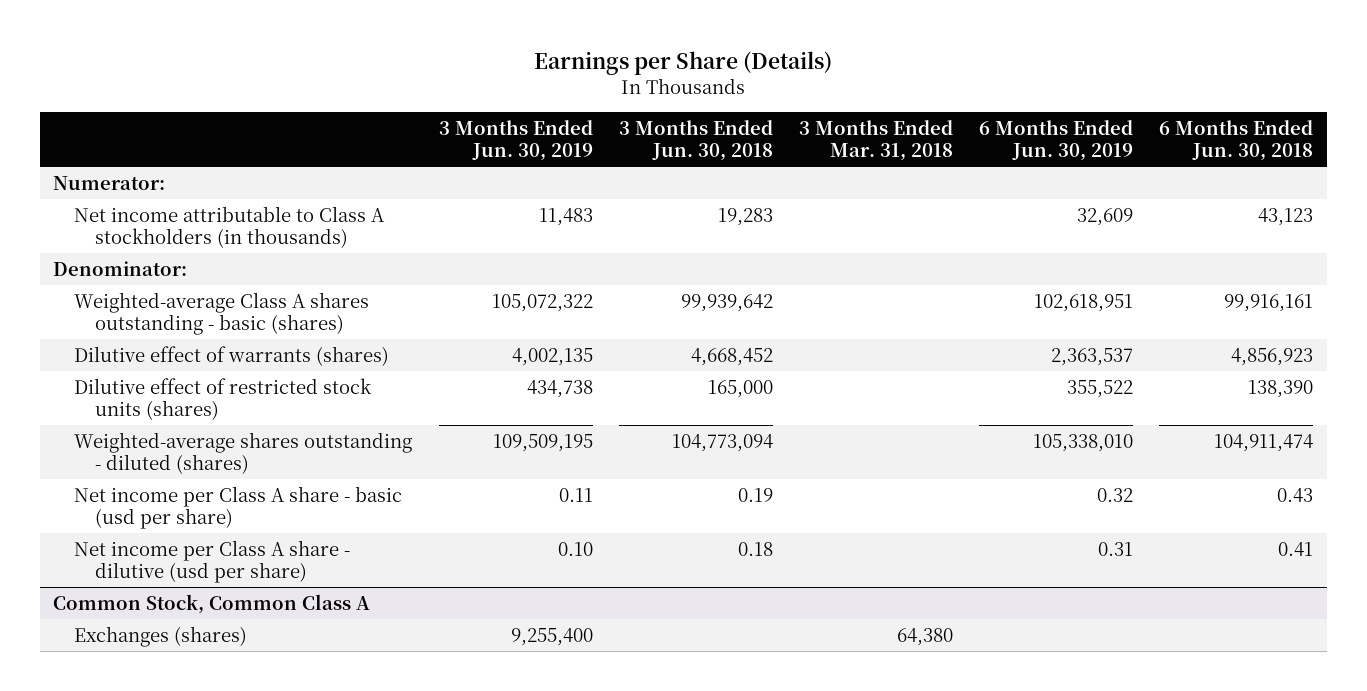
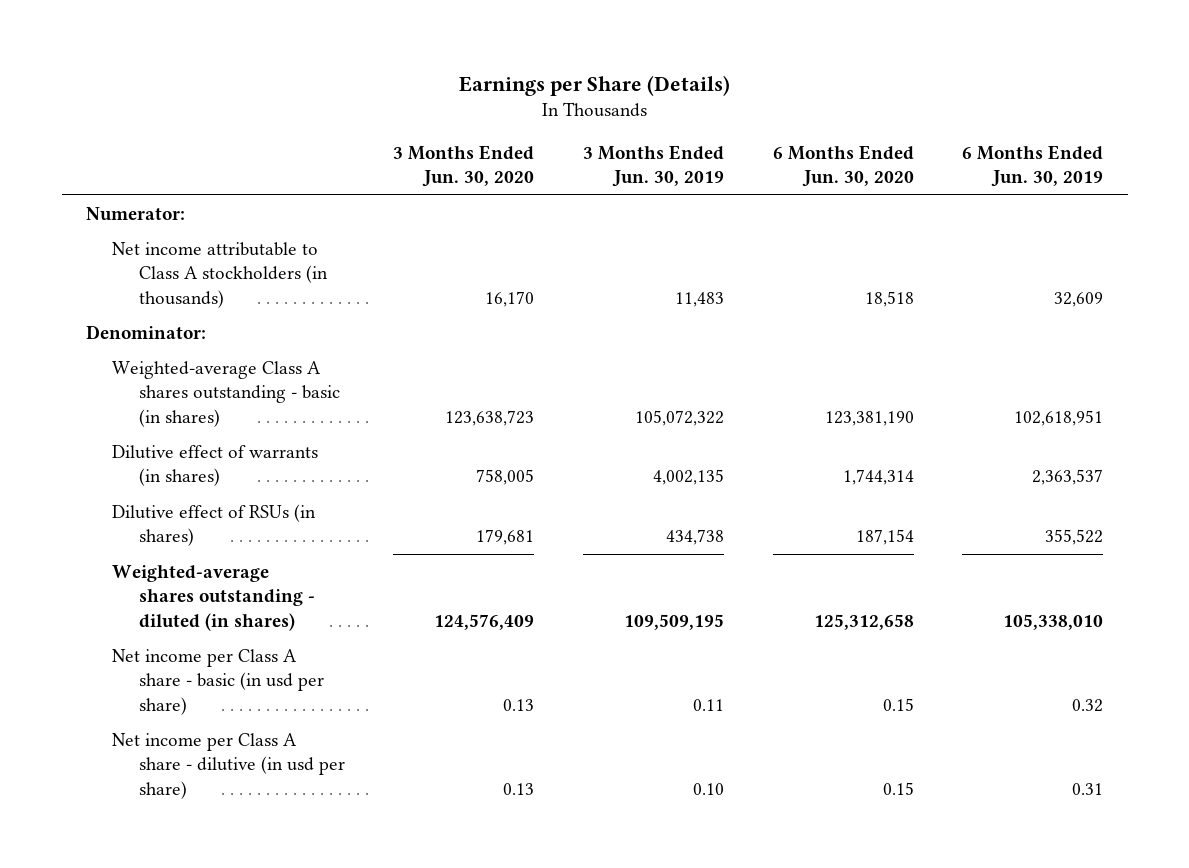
[618,119,773,161] 3 Months Ended Jun. 30, 2018 -> none
[798,119,953,161] 3 Months Ended Mar. 31, 2018 -> none
[1159,119,1314,161] 6 Months Ended Jun. 30, 2018 -> none
none -> [393,144,535,188] 3 Months Ended Jun. 30, 2020
none -> [772,144,914,188] 6 Months Ended Jun. 30, 2020
[53,593,371,614] Common Stock, Common Class A -> none
[74,625,248,647] Exchanges (shares) -> none
[74,291,370,335] Weighted-average Class A shares outstanding - basic (shares) -> [112,360,340,427] Weighted-average Class A shares outstanding - basic (in shares)
[74,345,390,366] Dilutive effect of warrants (shares) -> [112,444,319,487] Dilutive effect of warrants (in shares)
[74,377,373,420] Dilutive effect of restricted stock units (shares) -> [112,503,317,547] Dilutive effect of RSUs (in shares)
[74,431,413,474] Weighted-average shares outstanding - diluted (shares) -> [112,564,315,631] Weighted-average shares outstanding - diluted (in shares)
[74,485,403,529] Net income per Class A share - basic (usd per share) -> [112,648,324,715] Net income per Class A share - basic (in usd per share)
[74,539,351,583] Net income per Class A share - dilutive (usd per share) -> [112,732,345,799] Net income per Class A share - dilutive (in usd per share)

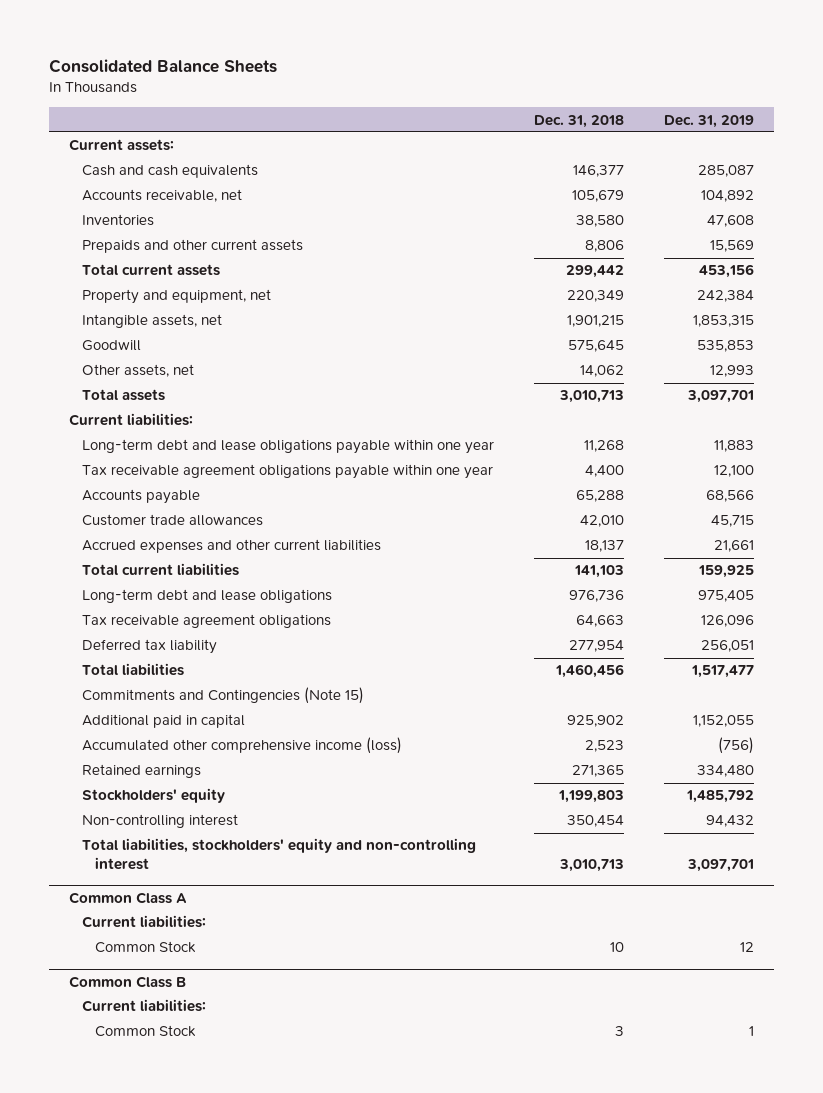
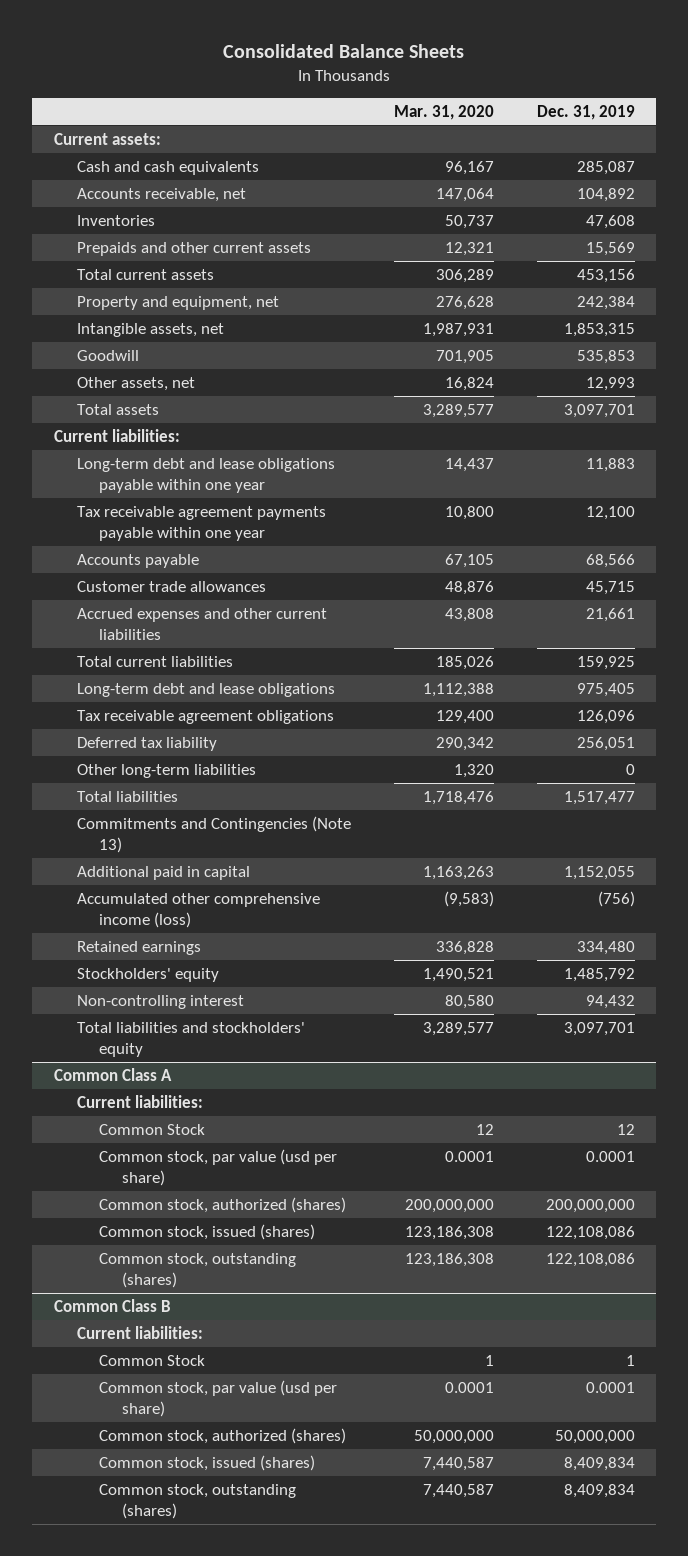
[534,114,625,128] Dec. 31, 2018 -> none
none -> [393,104,494,120] Mar. 31, 2020
[82,464,494,480] Tax receivable agreement obligations payable within one year -> [76,505,326,542] Tax receivable agreement payments payable within one year
none -> [76,763,256,778] Other long-term liabilities
[82,687,365,705] Commitments and Contingencies (Note 15) -> [76,815,351,854] Commitments and Contingencies (Note 13)
[82,838,477,870] Total liabilities, stockholders' equity and non-controlling interest -> [76,1021,305,1058] Total liabilities and stockholders' equity
none -> [99,1148,338,1187] Common stock, par value (usd per share)
none -> [99,1196,347,1213] Common stock, authorized (shares)
none -> [99,1223,316,1240] Common stock, issued (shares)
none -> [99,1252,297,1289] Common stock, outstanding (shares)
none -> [99,1379,338,1418] Common stock, par value (usd per share)
none -> [99,1427,347,1444] Common stock, authorized (shares)
none -> [99,1454,316,1471] Common stock, issued (shares)
none -> [99,1483,297,1520] Common stock, outstanding (shares)

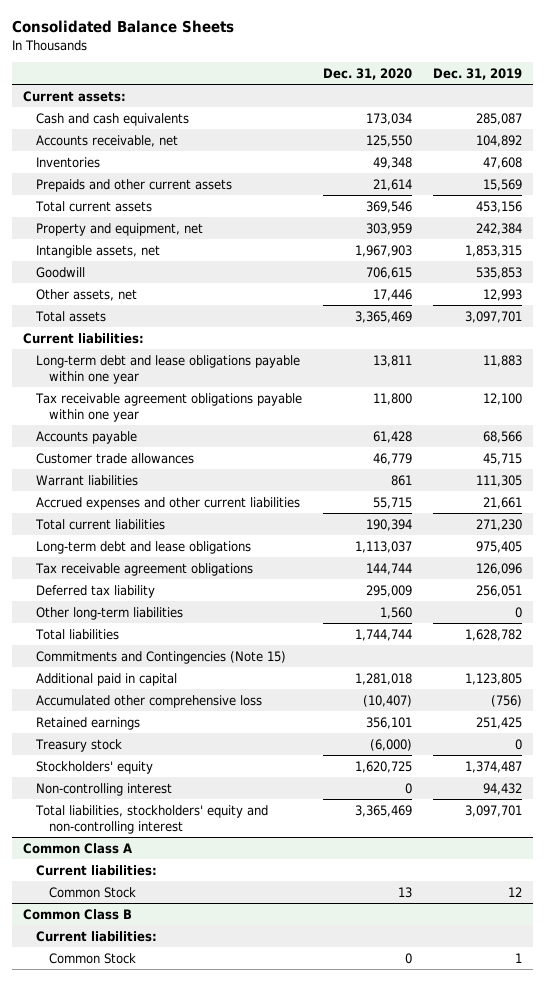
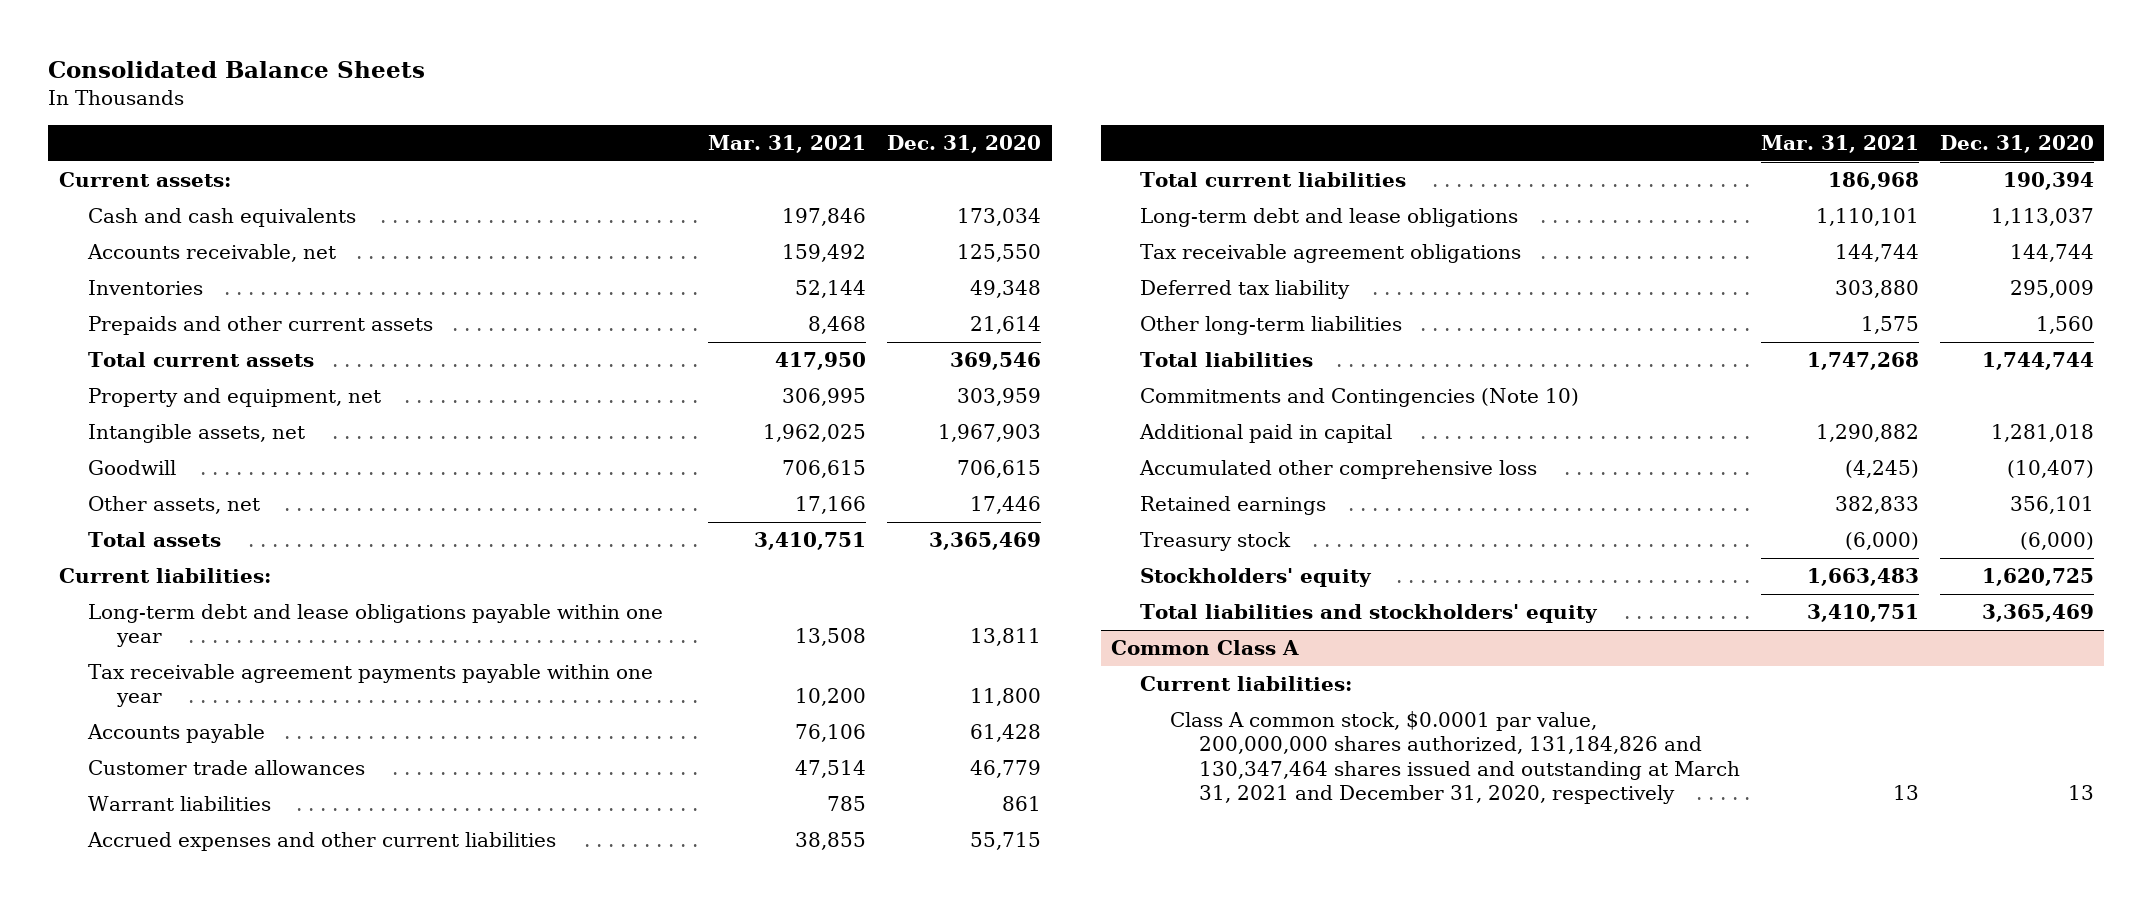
[433,67,523,80] Dec. 31, 2019 -> none
none -> [708,134,867,153] Mar. 31, 2021
[34,392,302,422] Tax receivable agreement obligations payable within one year -> [87,664,653,708] Tax receivable agreement payments payable within one year
[35,650,286,664] Commitments and Contingencies (Note 15) -> [1140,388,1580,408] Commitments and Contingencies (Note 10)
[35,782,172,796] Non-controlling interest -> none
[34,804,268,834] Total liabilities, stockholders' equity and non-controlling interest -> [1140,604,1599,624] Total liabilities and stockholders' equity
[22,908,132,920] Common Class B -> none
[35,930,157,942] Current liabilities: -> none
[48,952,136,964] Common Stock -> none
[48,886,136,898] Common Stock -> [1169,711,1740,804] Class A common stock, $0.0001 par value, 200,000,000 shares authorized, 131,184,826 and 130,347,464 shares issued and outstanding at March 31, 2021 and December 31, 2020, respectively

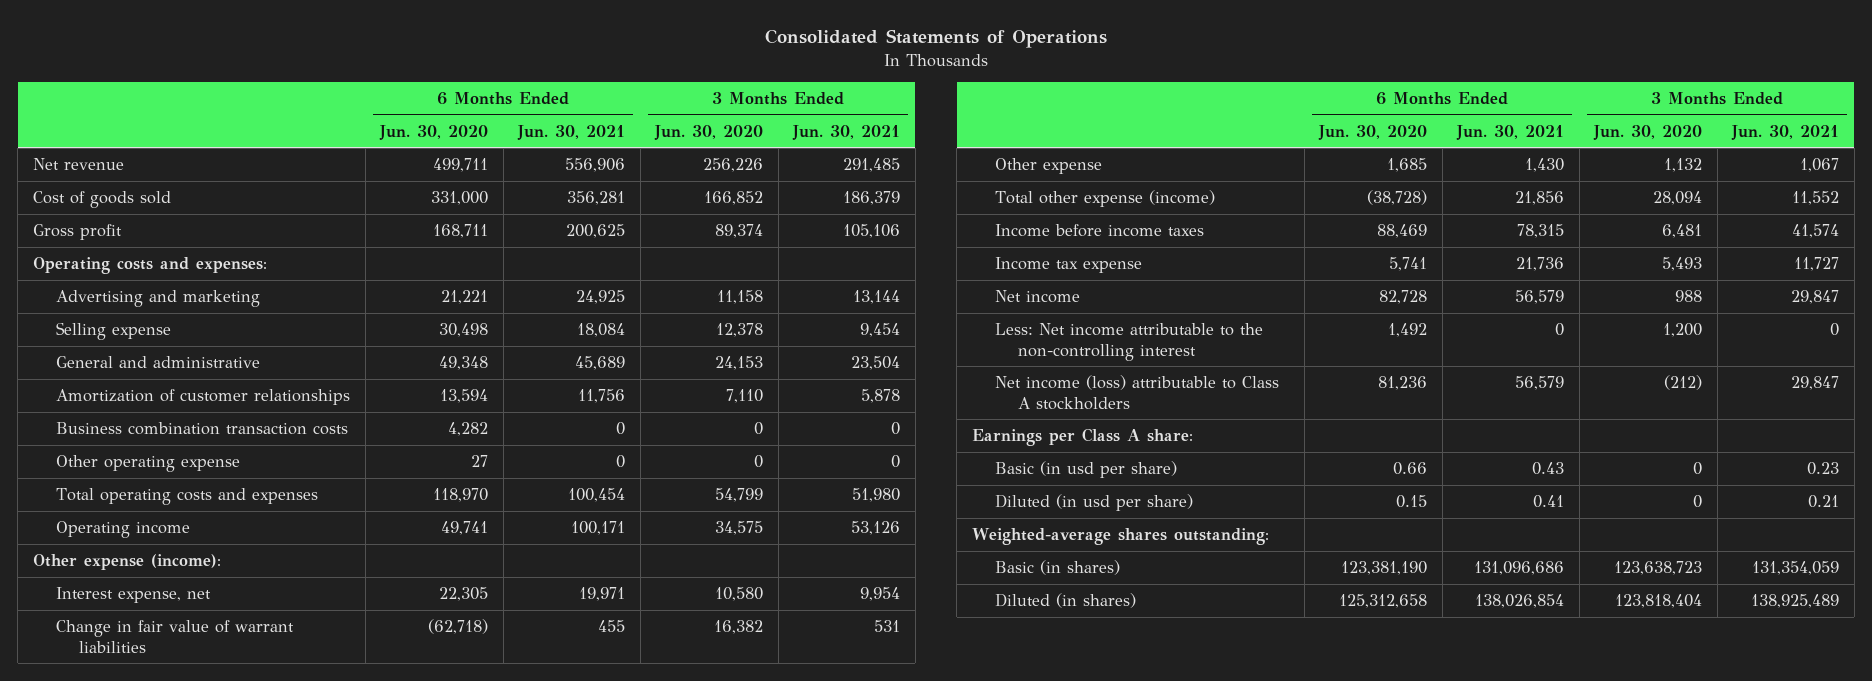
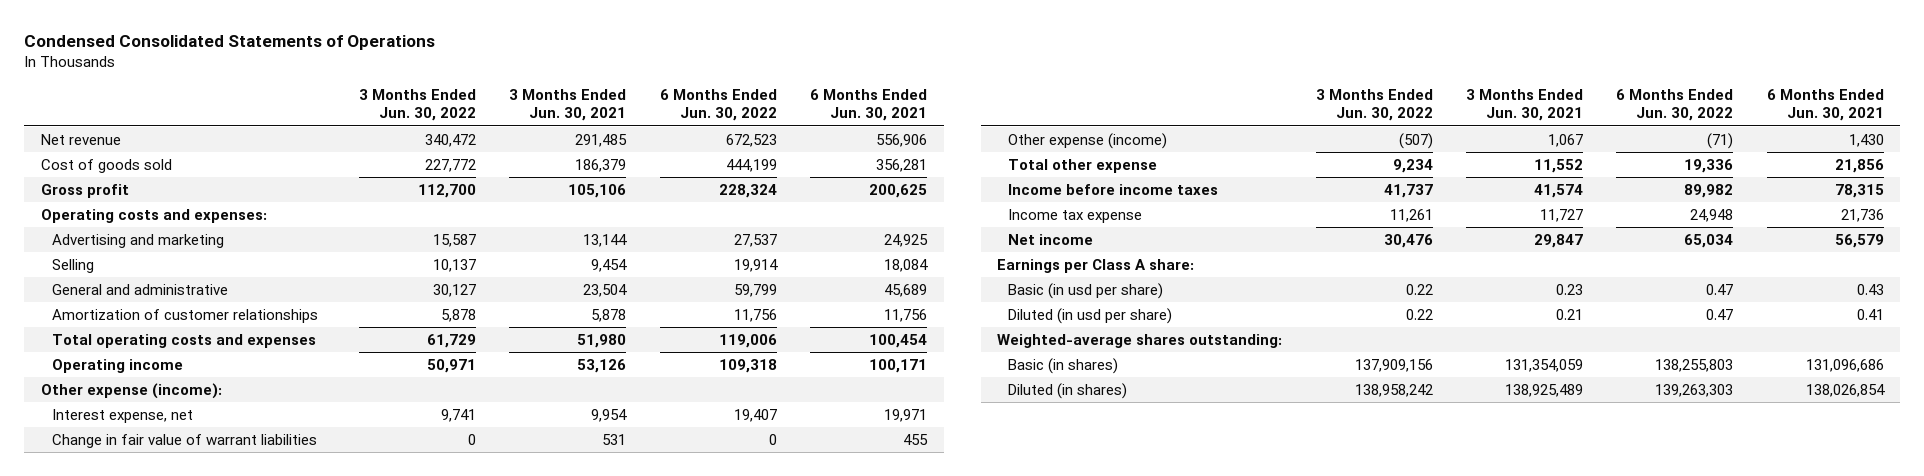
[765,29,1108,49] Consolidated Statements of Operations -> [24,34,436,50] Condensed Consolidated Statements of Operations
[379,124,489,140] Jun. 30, 2020 -> none
[654,124,764,140] Jun. 30, 2020 -> none
none -> [359,88,477,122] 3 Months Ended Jun. 30, 2022
none -> [659,88,777,122] 6 Months Ended Jun. 30, 2022
[56,321,172,340] Selling expense -> [51,258,94,273] Selling
[56,421,349,435] Business combination transaction costs -> none
[56,454,241,472] Other operating expense -> none
[995,157,1103,174] Other expense -> [1008,132,1168,149] Other expense (income)
[995,189,1216,207] Total other expense (income) -> [1008,158,1158,173] Total other expense
[995,322,1264,361] Less: Net income attributable to the non-controlling interest -> none
[995,374,1280,410] Net income (loss) attributable to Class A stockholders -> none

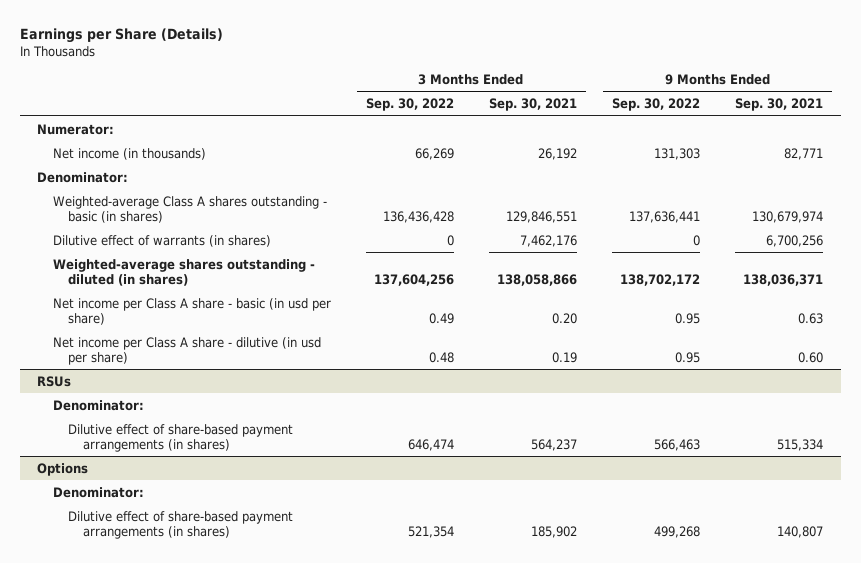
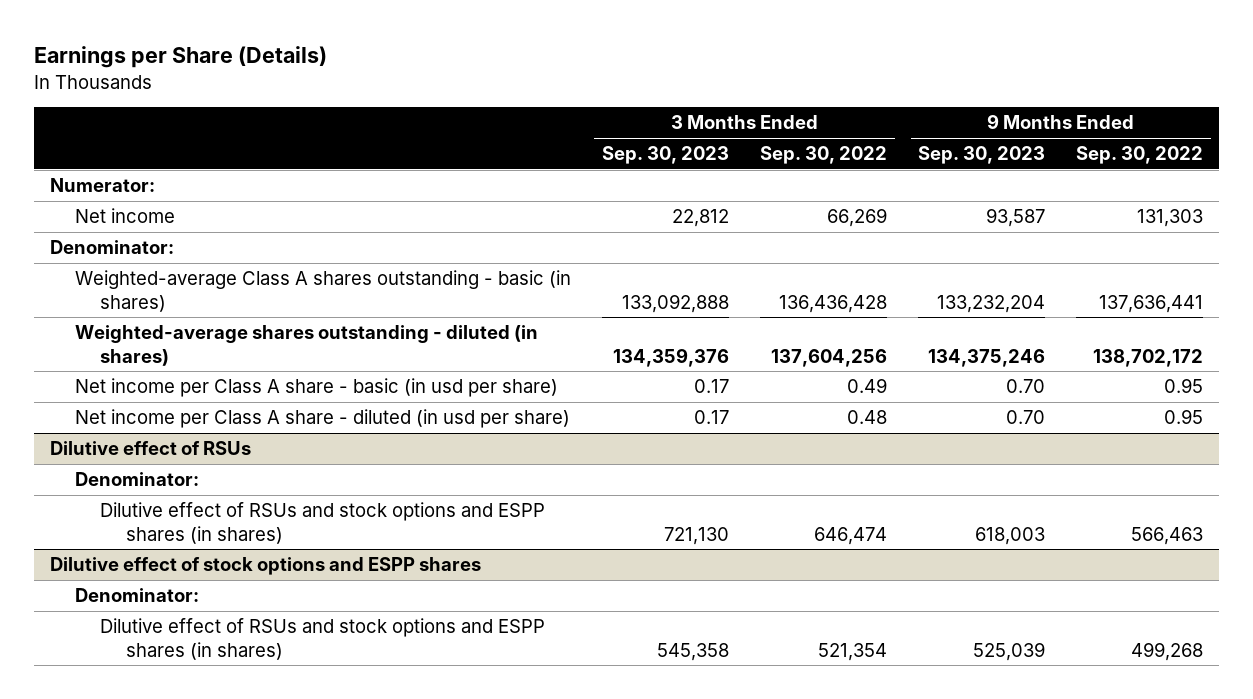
[489,98,578,112] Sep. 30, 2021 -> none
[735,98,824,112] Sep. 30, 2021 -> none
none -> [602,146,730,165] Sep. 30, 2023
none -> [918,146,1046,165] Sep. 30, 2023
[52,147,206,160] Net income (in thousands) -> [75,208,176,224] Net income
[52,234,271,247] Dilutive effect of warrants (in shares) -> none
[52,336,321,365] Net income per Class A share - dilutive (in usd per share) -> [75,409,571,429] Net income per Class A share - diluted (in usd per share)
[37,375,72,387] RSUs -> [49,441,251,456] Dilutive effect of RSUs
[37,462,89,476] Options -> none
[68,423,294,452] Dilutive effect of share-based payment arrangements (in shares) -> [100,502,546,544] Dilutive effect of RSUs and stock options and ESPP shares (in shares)
none -> [49,557,481,576] Dilutive effect of stock options and ESPP shares
[68,510,294,539] Dilutive effect of share-based payment arrangements (in shares) -> [100,618,546,660] Dilutive effect of RSUs and stock options and ESPP shares (in shares)

